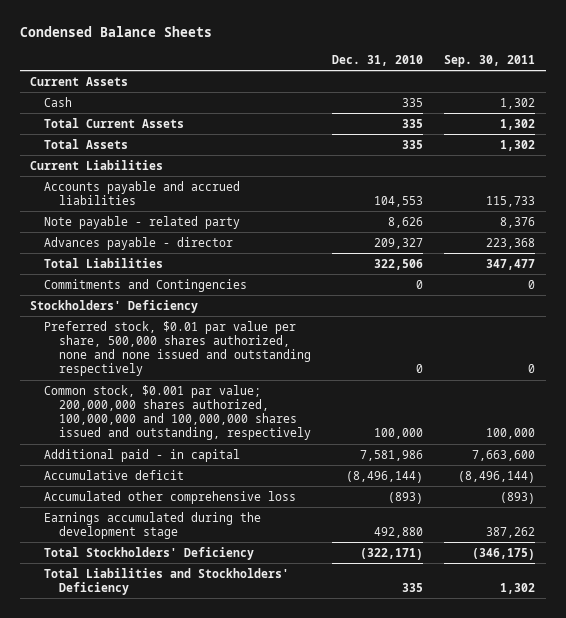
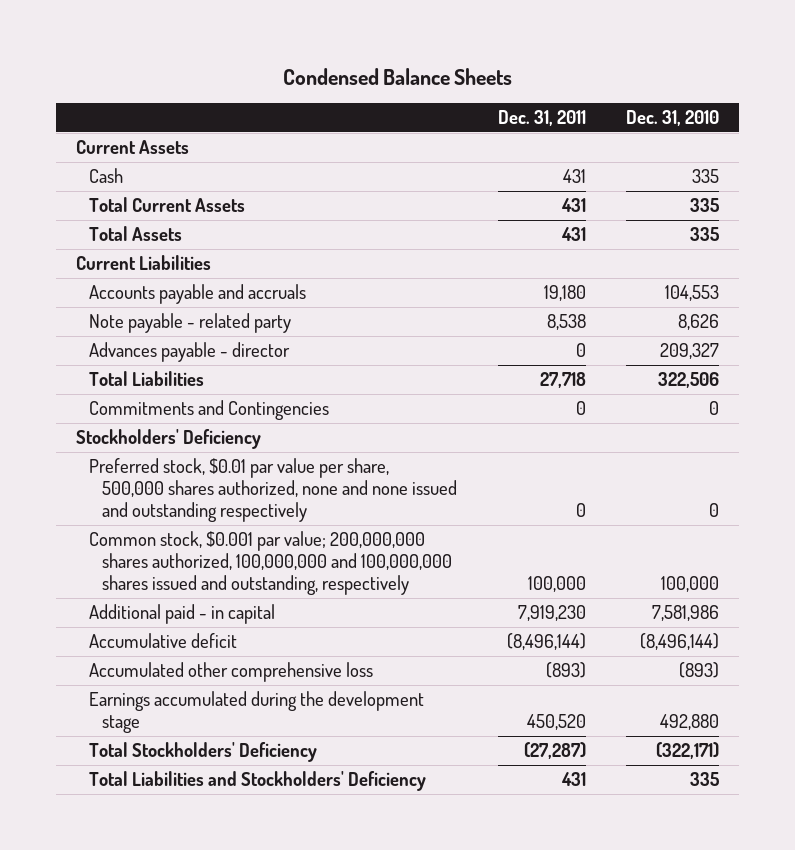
[444,54,536,67] Sep. 30, 2011 -> none
none -> [497,110,586,127] Dec. 31, 2011
[44,180,241,205] Accounts payable and accrued liabilities -> [89,284,307,305] Accounts payable and accruals

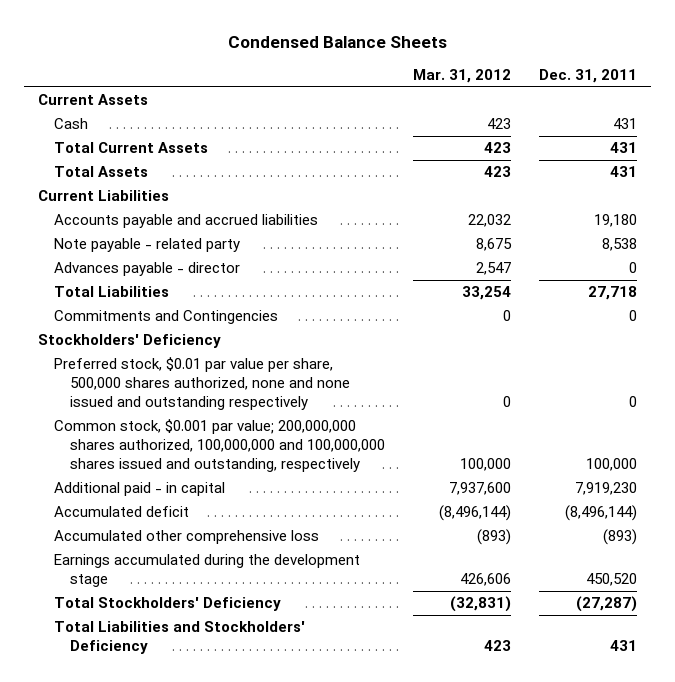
[625,110,719,127] Dec. 31, 2010 -> none
none -> [413,68,512,83] Mar. 31, 2012
[89,284,307,305] Accounts payable and accruals -> [54,214,319,229] Accounts payable and accrued liabilities
[89,633,238,649] Accumulative deficit -> [54,506,190,518] Accumulated deficit

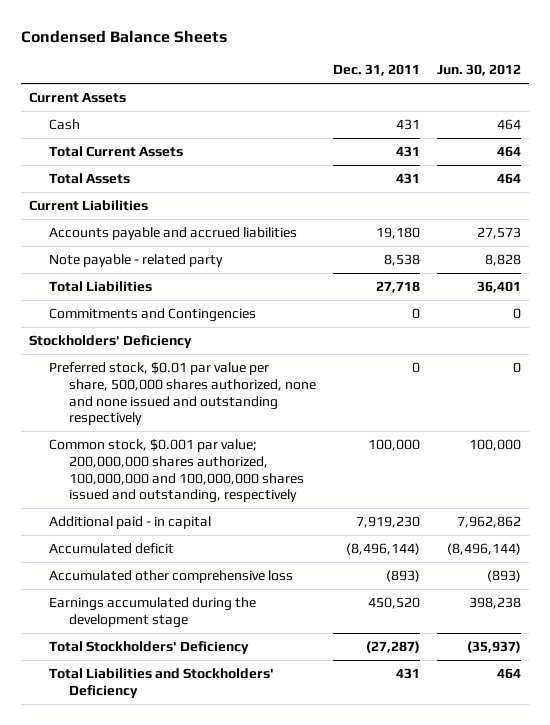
[413,68,512,83] Mar. 31, 2012 -> none
none -> [436,64,521,77] Jun. 30, 2012
[54,262,241,277] Advances payable - director -> none

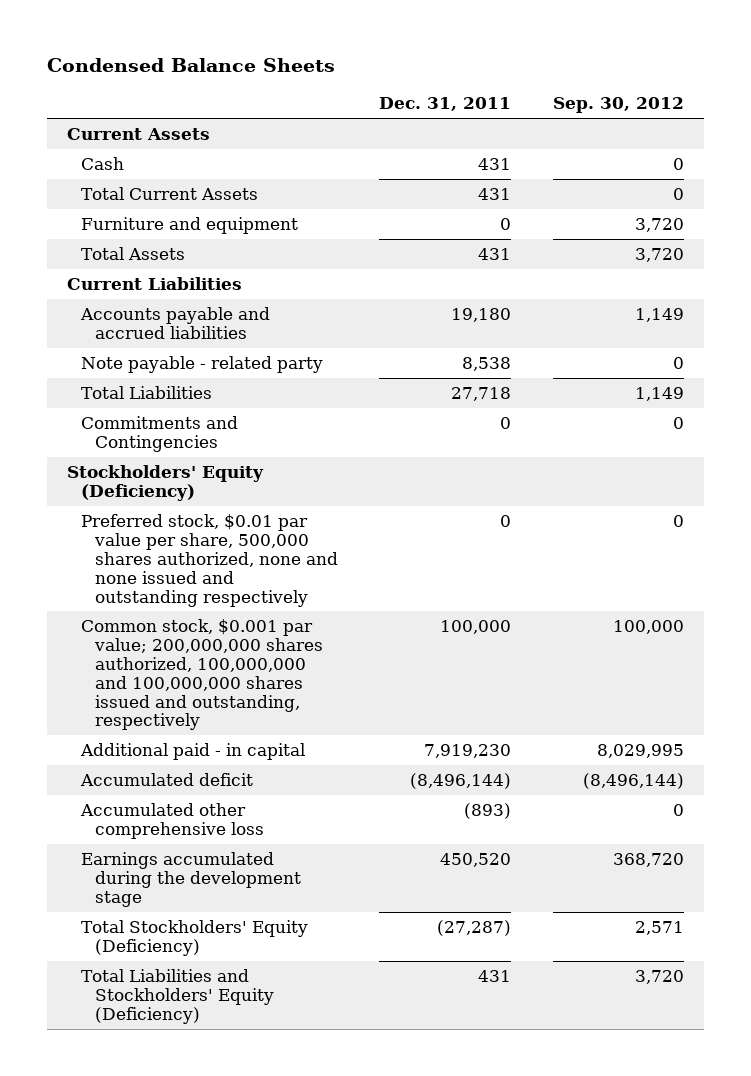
[436,64,521,77] Jun. 30, 2012 -> none
none -> [552,97,684,114] Sep. 30, 2012
none -> [81,216,299,234] Furniture and equipment
[29,335,193,349] Stockholders' Deficiency -> [67,464,265,501] Stockholders' Equity (Deficiency)
[49,641,250,655] Total Stockholders' Deficiency -> [81,919,309,956] Total Stockholders' Equity (Deficiency)
[49,668,275,698] Total Liabilities and Stockholders' Deficiency -> [81,968,274,1024] Total Liabilities and Stockholders' Equity (Deficiency)

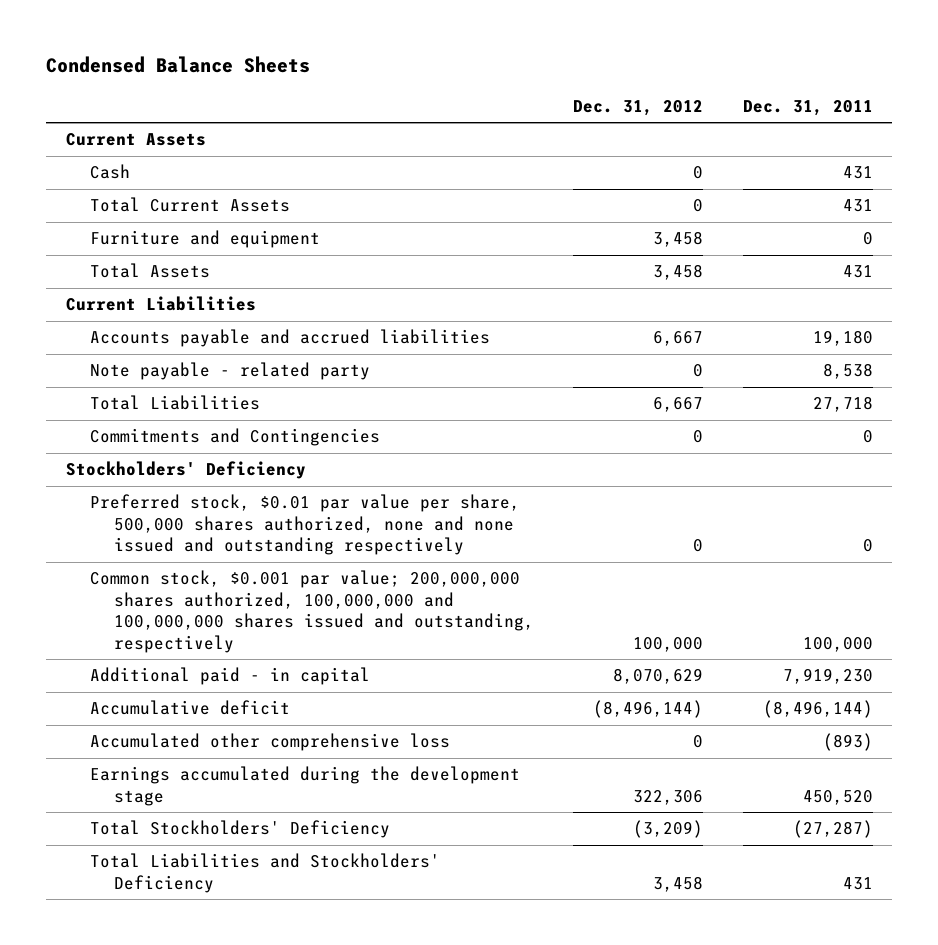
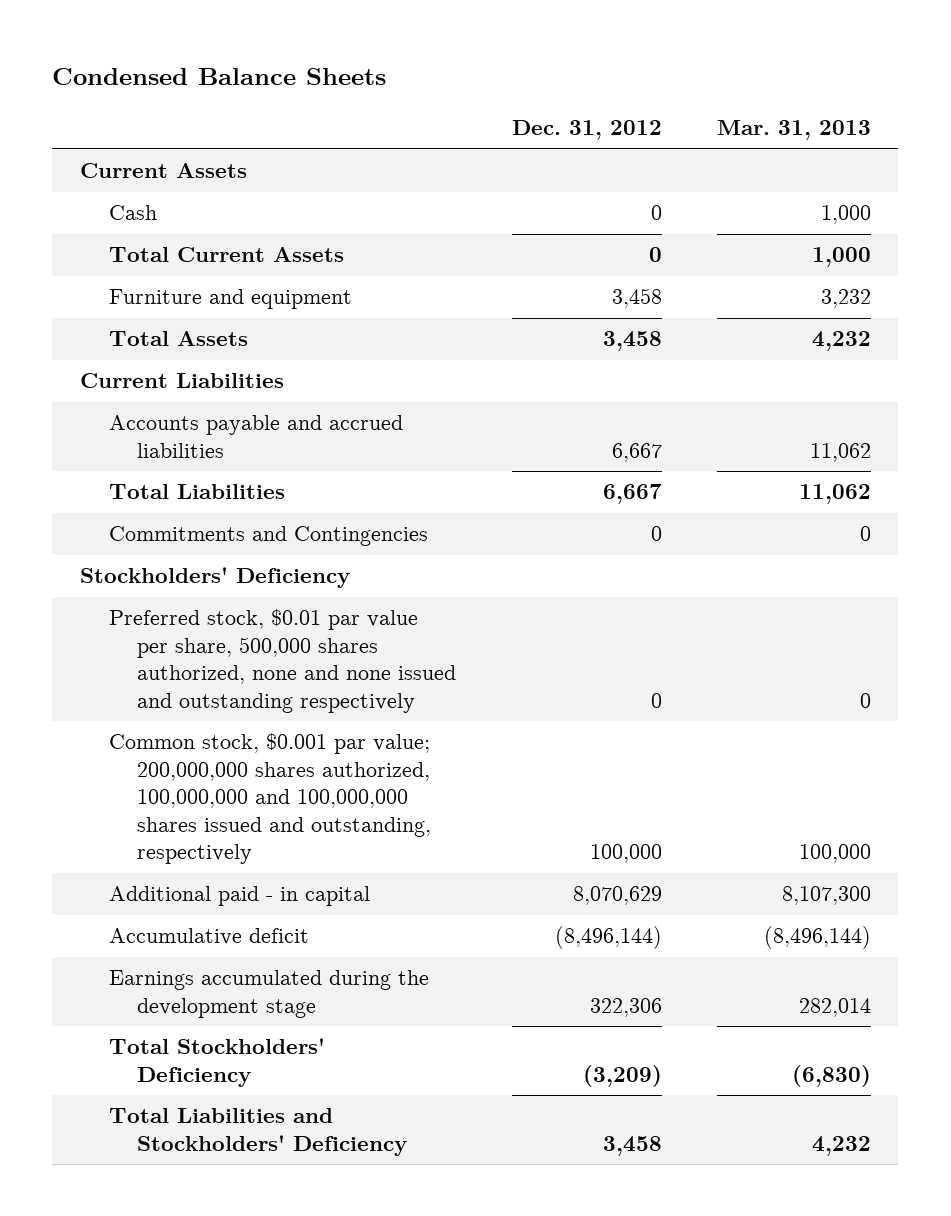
[742,99,873,116] Dec. 31, 2011 -> none
none -> [716,120,871,141] Mar. 31, 2013
[89,362,370,381] Note payable - related party -> none
[89,733,450,752] Accumulated other comprehensive loss -> none

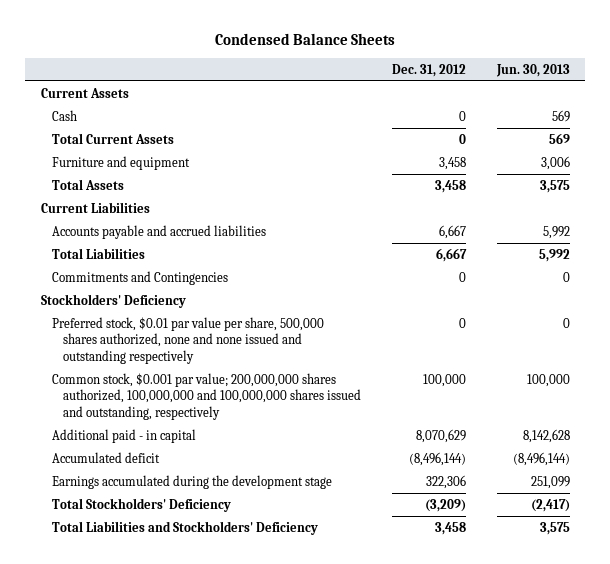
[716,120,871,141] Mar. 31, 2013 -> none
none -> [495,63,570,77] Jun. 30, 2013
[108,928,309,946] Accumulative deficit -> [51,451,160,463] Accumulated deficit

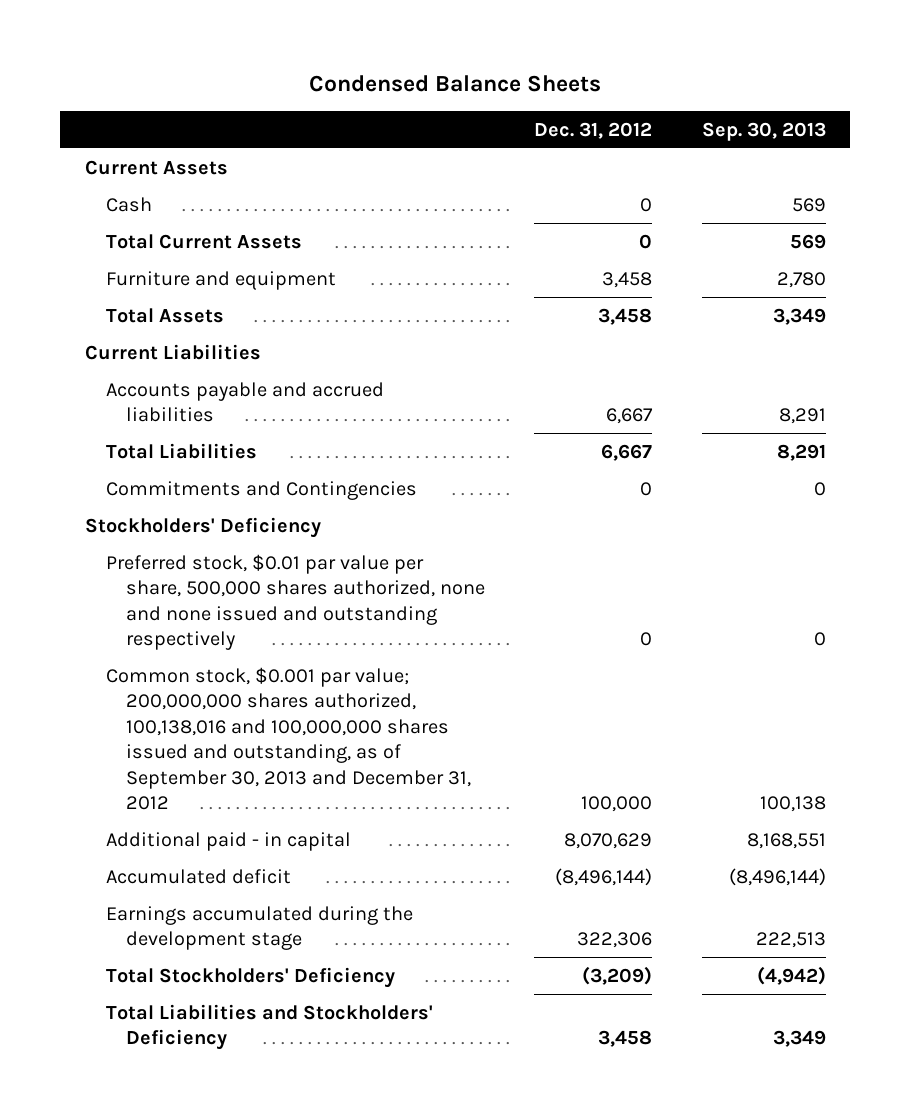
[495,63,570,77] Jun. 30, 2013 -> none
none -> [701,121,826,141] Sep. 30, 2013
[51,372,361,420] Common stock, $0.001 par value; 200,000,000 shares authorized, 100,000,000 and 100,000,000 shares issued and outstanding, respectively -> [105,666,472,811] Common stock, $0.001 par value; 200,000,000 shares authorized, 100,138,016 and 100,000,000 shares issued and outstanding, as of September 30, 2013 and December 31, 2012

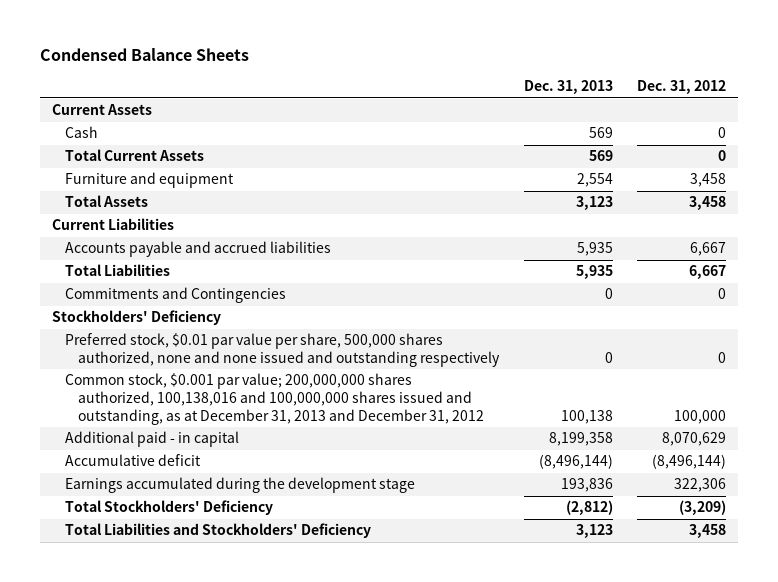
[701,121,826,141] Sep. 30, 2013 -> none
none -> [523,80,613,95] Dec. 31, 2013
[105,666,472,811] Common stock, $0.001 par value; 200,000,000 shares authorized, 100,138,016 and 100,000,000 shares issued and outstanding, as of September 30, 2013 and December 31, 2012 -> [65,373,485,425] Common stock, $0.001 par value; 200,000,000 shares authorized, 100,138,016 and 100,000,000 shares issued and outstanding, as at December 31, 2013 and December 31, 2012
[105,868,291,884] Accumulated deficit -> [65,454,202,467] Accumulative deficit

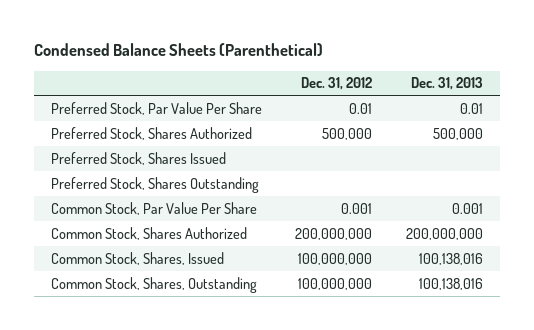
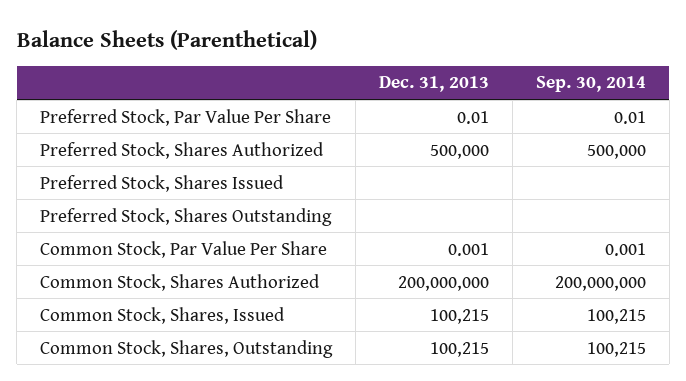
[33,43,323,57] Condensed Balance Sheets (Parenthetical) -> [16,29,317,50] Balance Sheets (Parenthetical)
[301,77,373,91] Dec. 31, 2012 -> none
none -> [535,76,646,93] Sep. 30, 2014
[418,252,483,265] 100,138,016 -> [430,308,490,324] 100,215
[418,277,483,290] 100,138,016 -> [430,341,490,357] 100,215

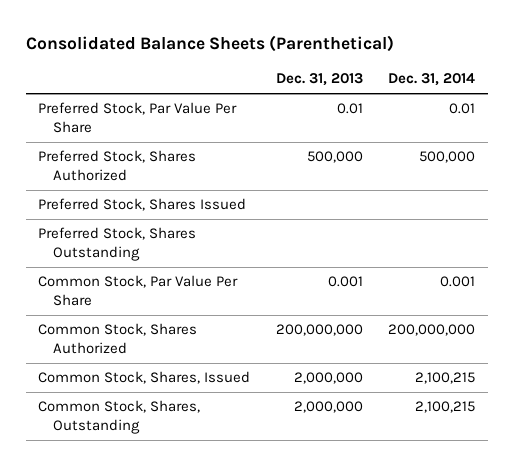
[16,29,317,50] Balance Sheets (Parenthetical) -> [25,35,394,53] Consolidated Balance Sheets (Parenthetical)
[535,76,646,93] Sep. 30, 2014 -> none
none -> [388,73,476,87] Dec. 31, 2014
[430,308,490,324] 100,215 -> [293,372,363,385] 2,000,000
[430,341,490,357] 100,215 -> [293,401,363,414] 2,000,000

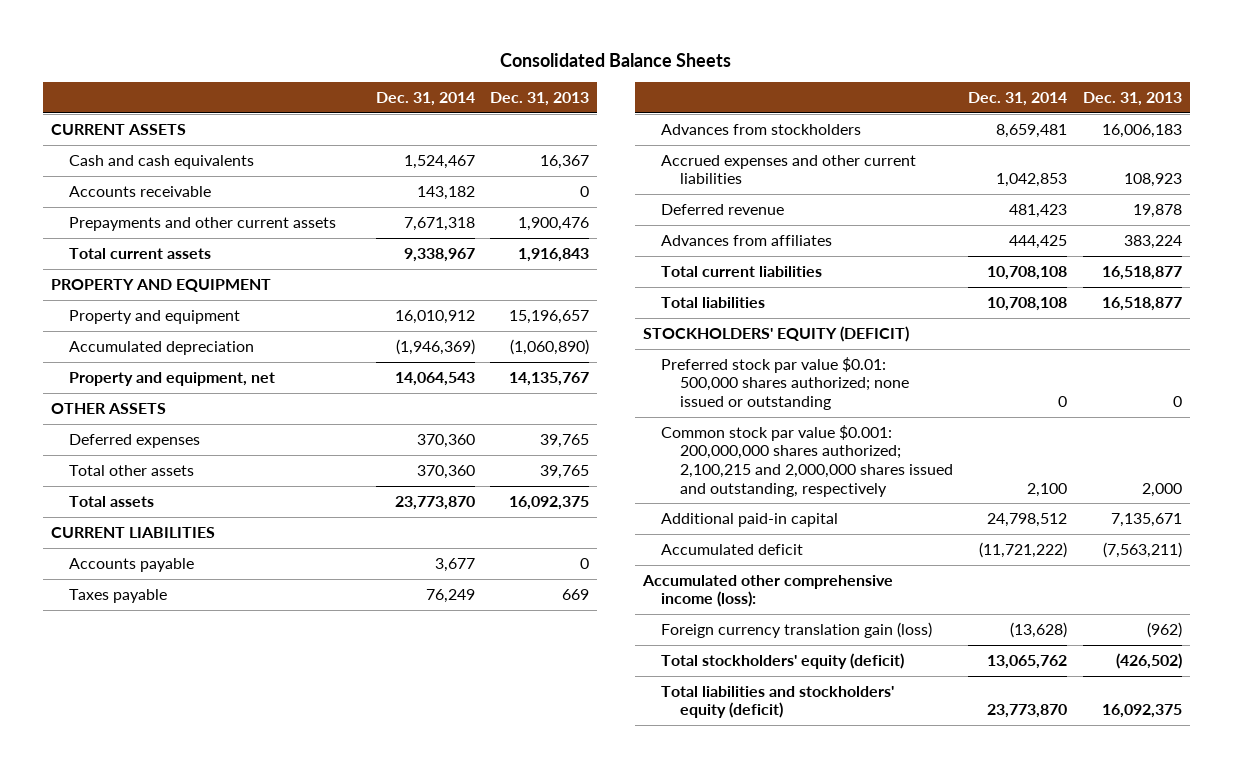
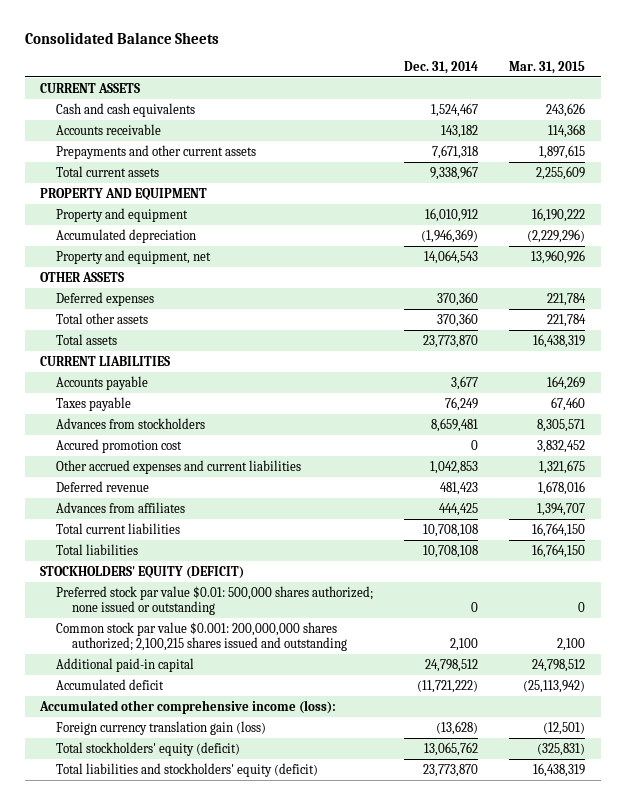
[490,91,590,106] Dec. 31, 2013 -> none
none -> [509,60,586,74] Mar. 31, 2015
none -> [56,438,183,453] Accured promotion cost
[661,154,917,185] Accrued expenses and other current liabilities -> [56,459,302,474] Other accrued expenses and current liabilities
[661,424,953,497] Common stock par value $0.001: 200,000,000 shares authorized; 2,100,215 and 2,000,000 shares issued and outstanding, respectively -> [56,621,348,651] Common stock par value $0.001: 200,000,000 shares authorized; 2,100,215 shares issued and outstanding

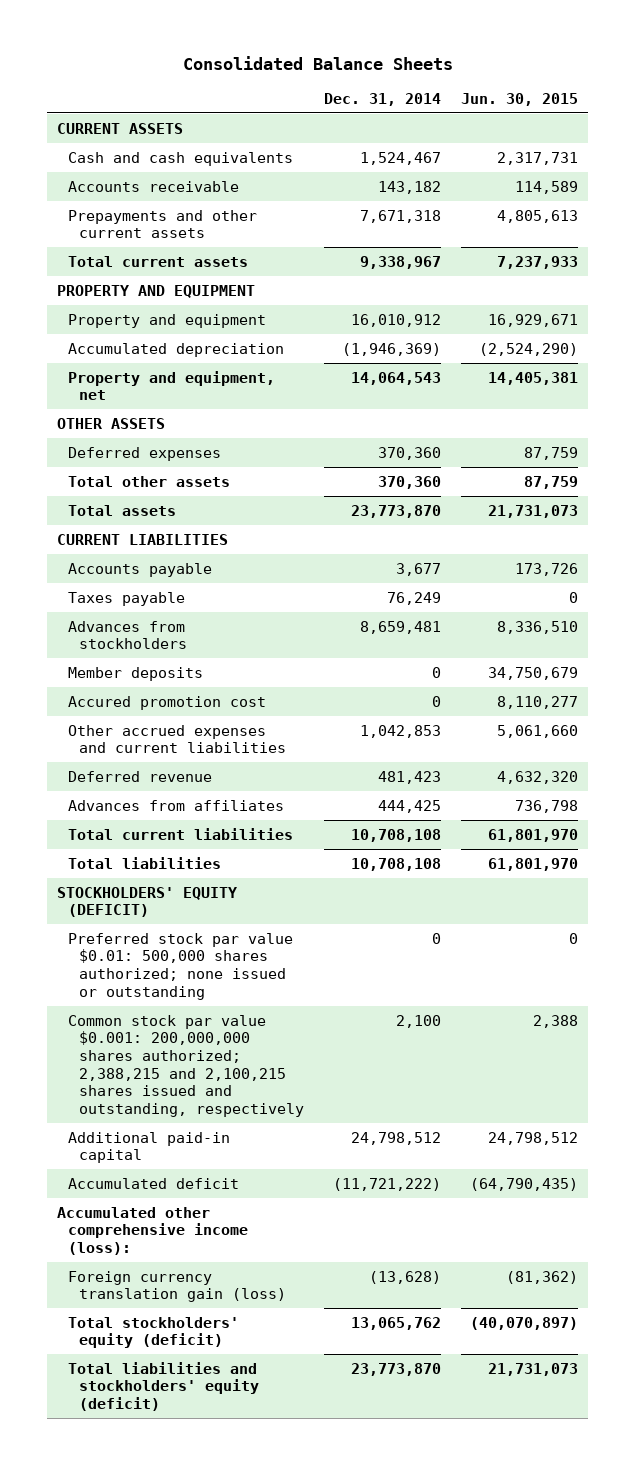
[509,60,586,74] Mar. 31, 2015 -> none
none -> [460,92,578,106] Jun. 30, 2015
none -> [68,666,204,681] Member deposits
[56,621,348,651] Common stock par value $0.001: 200,000,000 shares authorized; 2,100,215 shares issued and outstanding -> [68,1014,305,1118] Common stock par value $0.001: 200,000,000 shares authorized; 2,388,215 and 2,100,215 shares issued and outstanding, respectively

